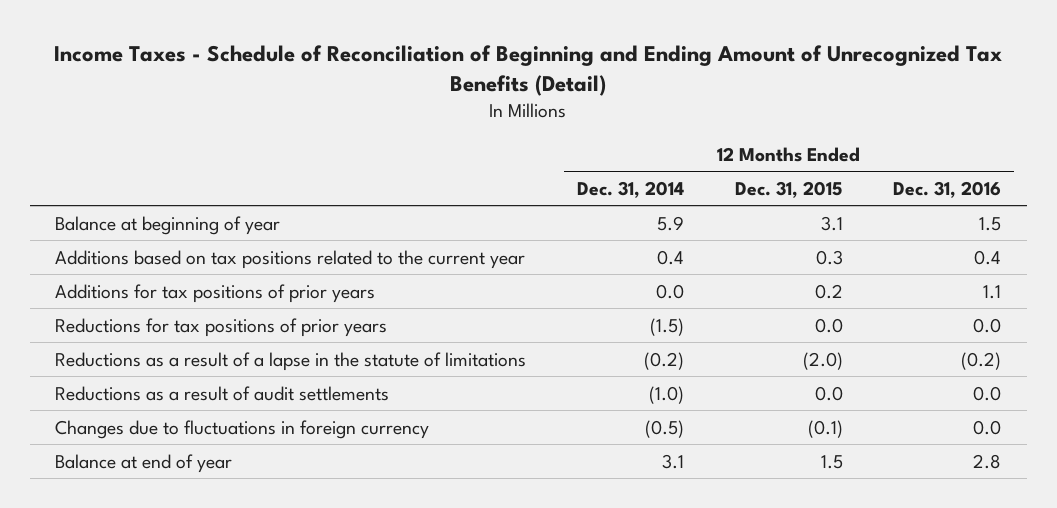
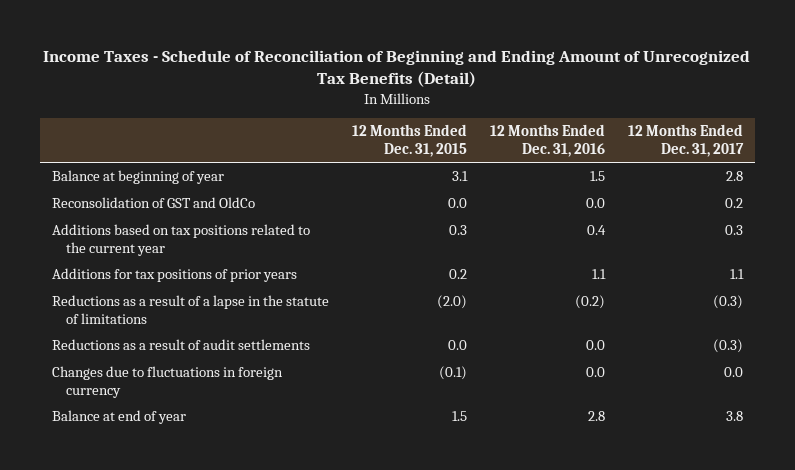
[577,180,685,198] Dec. 31, 2014 -> none
none -> [628,124,745,157] 12 Months Ended Dec. 31, 2017
none -> [51,197,255,209] Reconsolidation of GST and OldCo
[55,317,388,337] Reductions for tax positions of prior years -> none

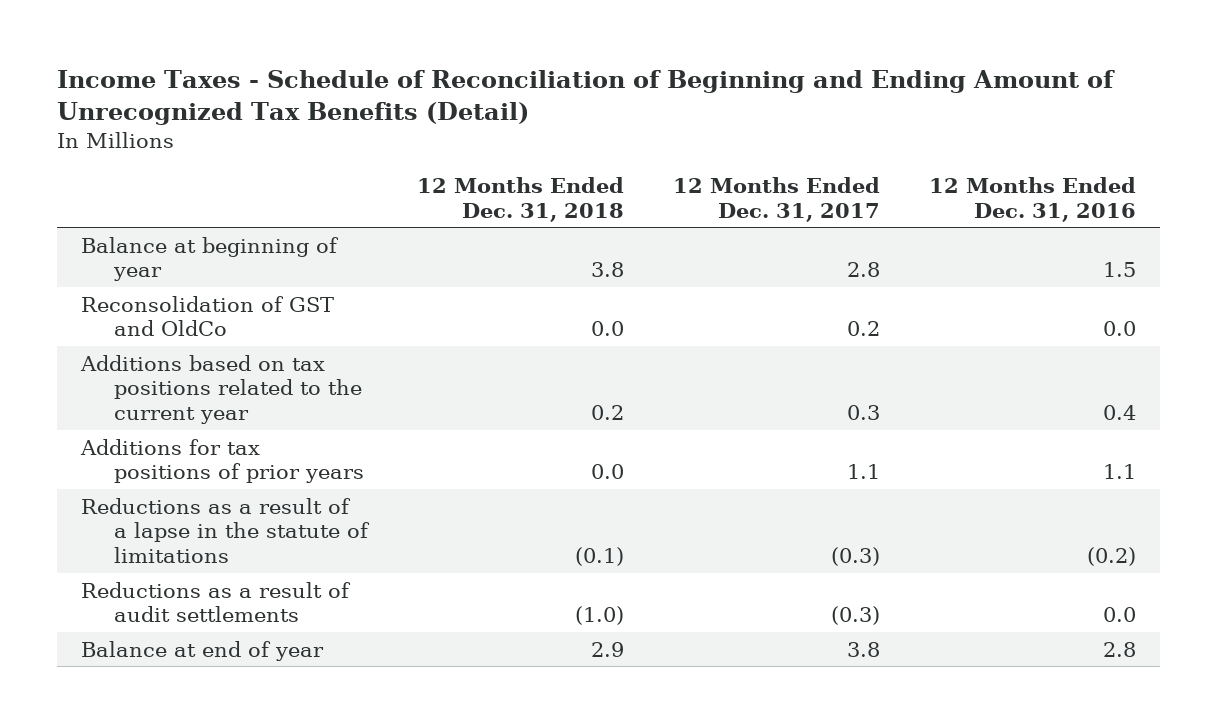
[351,124,467,157] 12 Months Ended Dec. 31, 2015 -> none
none -> [416,176,624,222] 12 Months Ended Dec. 31, 2018
[51,366,283,398] Changes due to fluctuations in foreign currency -> none

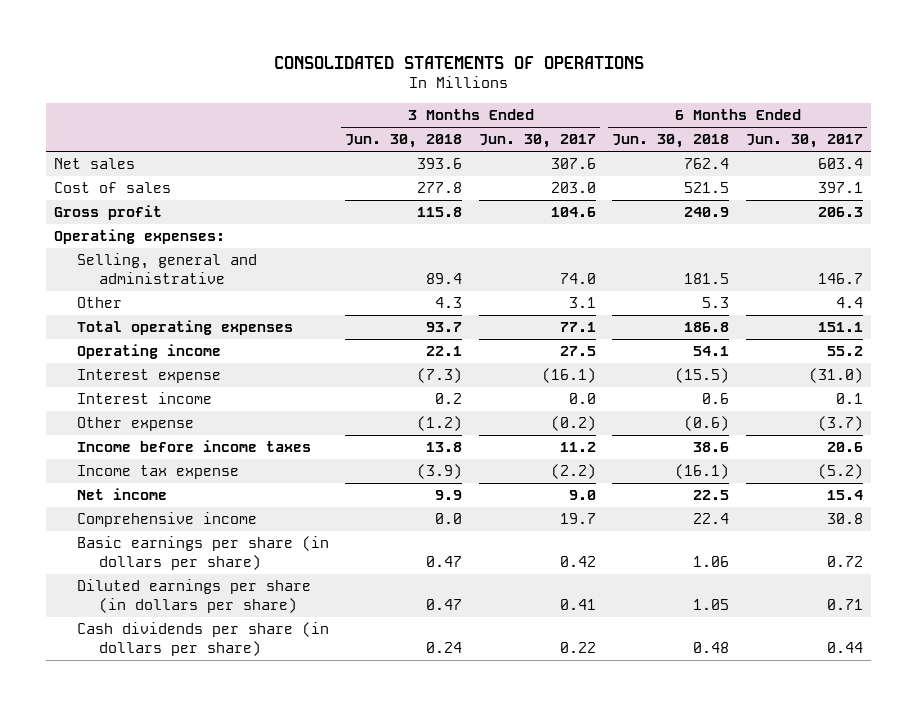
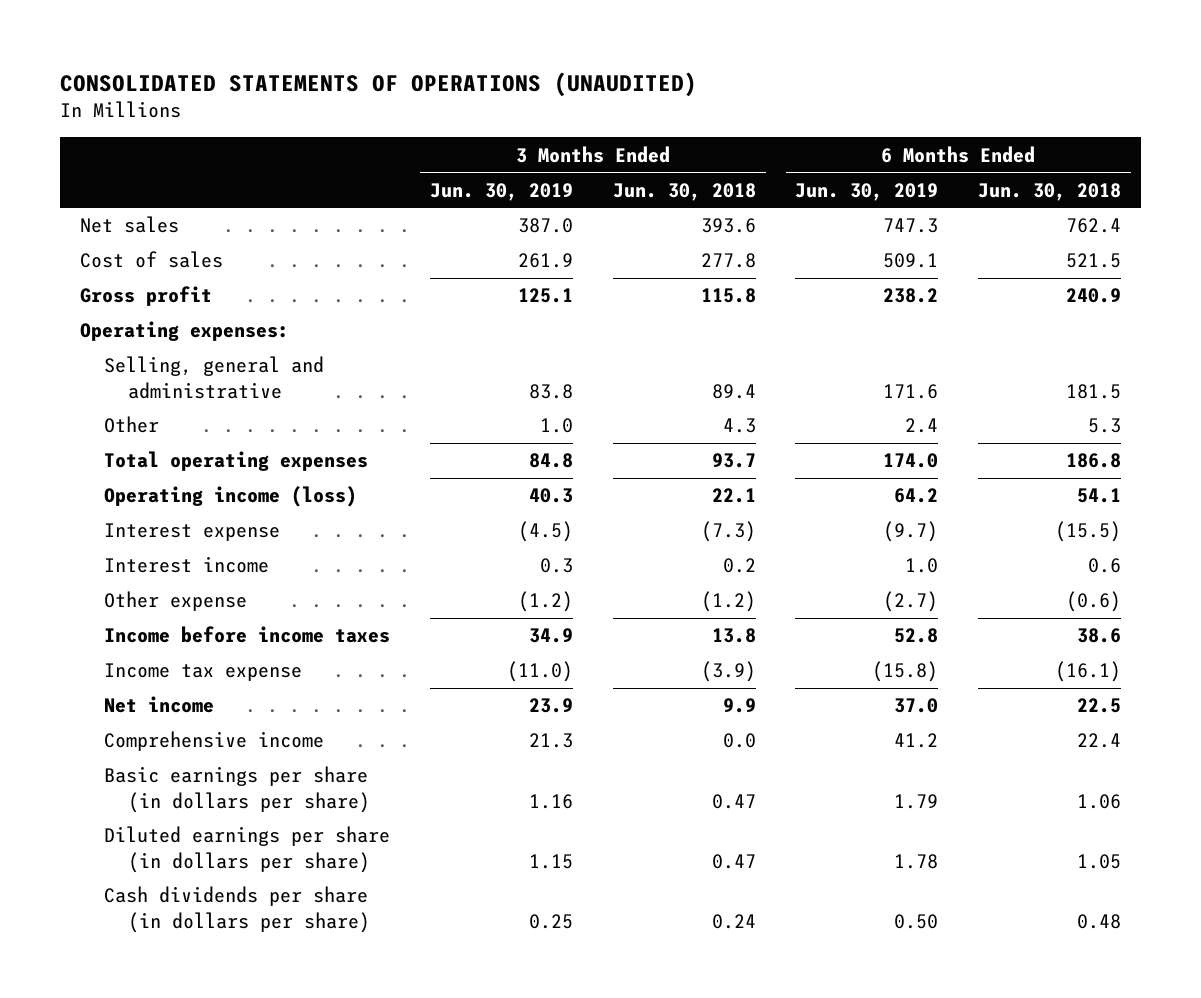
[273,55,644,69] CONSOLIDATED STATEMENTS OF OPERATIONS -> [60,71,698,97] CONSOLIDATED STATEMENTS OF OPERATIONS (UNAUDITED)
[478,134,596,149] Jun. 30, 2017 -> none
[746,134,864,149] Jun. 30, 2017 -> none
none -> [429,182,573,201] Jun. 30, 2019
none -> [795,182,939,201] Jun. 30, 2019
[76,344,221,360] Operating income -> [104,486,358,508] Operating income (loss)

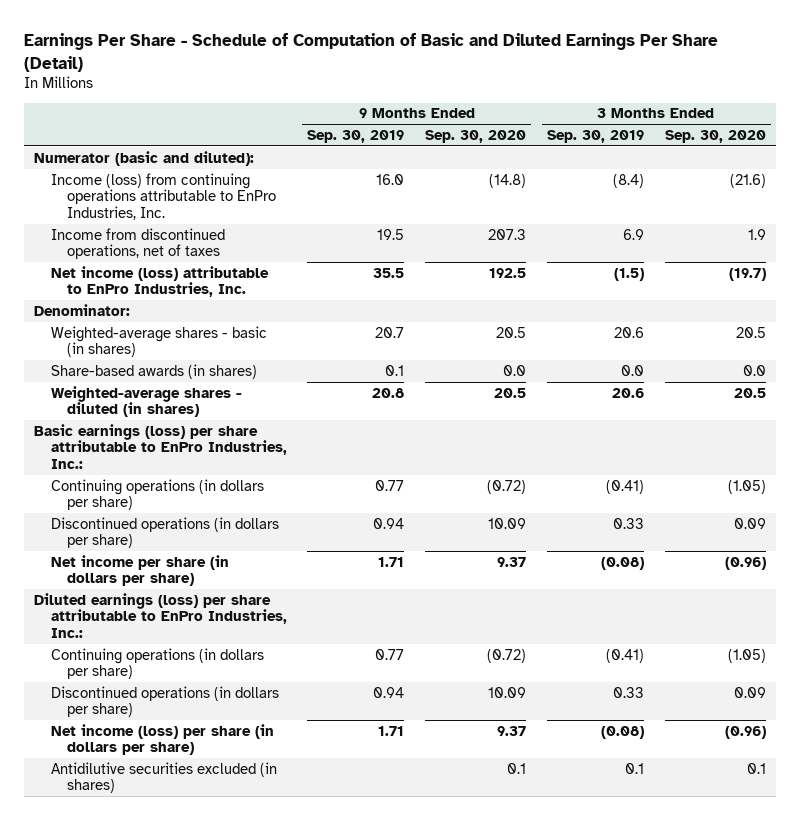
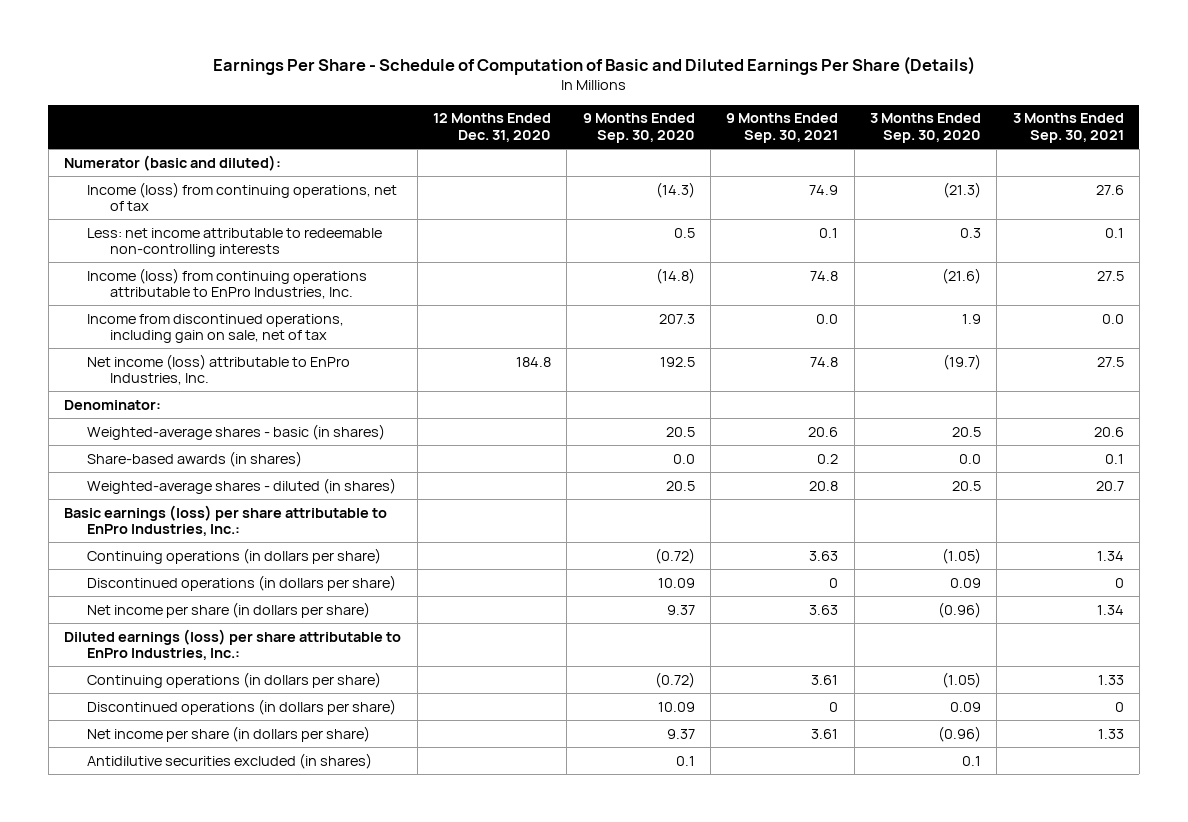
[23,33,718,72] Earnings Per Share - Schedule of Computation of Basic and Diluted Earnings Per Share (Detail) -> [212,55,975,75] Earnings Per Share - Schedule of Computation of Basic and Diluted Earnings Per Share (Details)
[307,129,405,143] Sep. 30, 2019 -> none
[547,129,645,143] Sep. 30, 2019 -> none
none -> [432,113,551,142] 12 Months Ended Dec. 31, 2020
none -> [726,113,839,143] 9 Months Ended Sep. 30, 2021
none -> [1012,113,1124,143] 3 Months Ended Sep. 30, 2021
none -> [87,181,398,212] Income (loss) from continuing operations, net of tax
none -> [87,227,383,258] Less: net income attributable to redeemable non-controlling interests
[50,227,225,260] Income from discontinued operations, net of taxes -> [87,313,345,344] Income from discontinued operations, including gain on sale, net of tax
[50,723,274,756] Net income (loss) per share (in dollars per share) -> [87,725,371,742] Net income per share (in dollars per share)

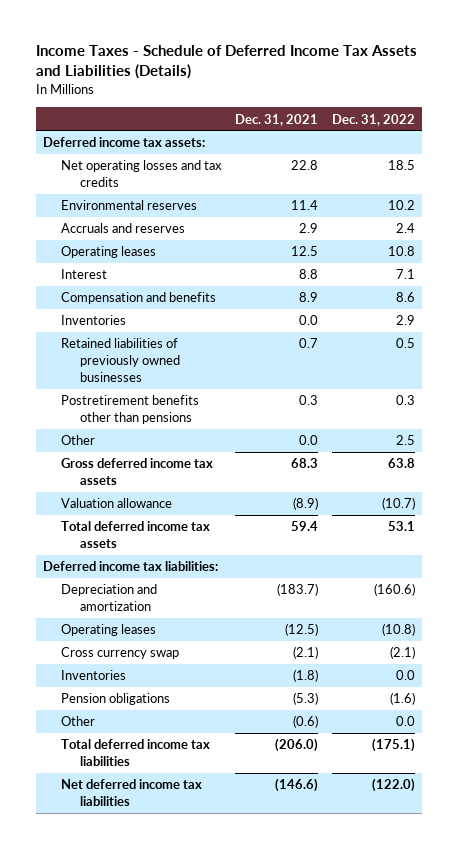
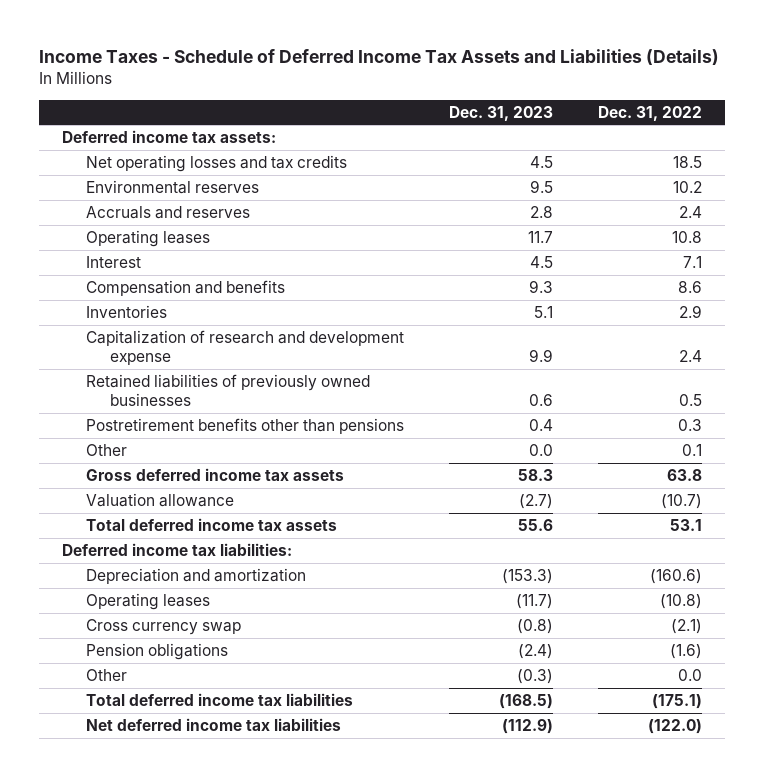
[235,113,319,126] Dec. 31, 2021 -> none
none -> [449,105,554,121] Dec. 31, 2023
none -> [86,330,405,366] Capitalization of research and development expense
[395,435,415,446] 2.5 -> [682,444,703,457] 0.1
[61,670,127,681] Inventories -> none

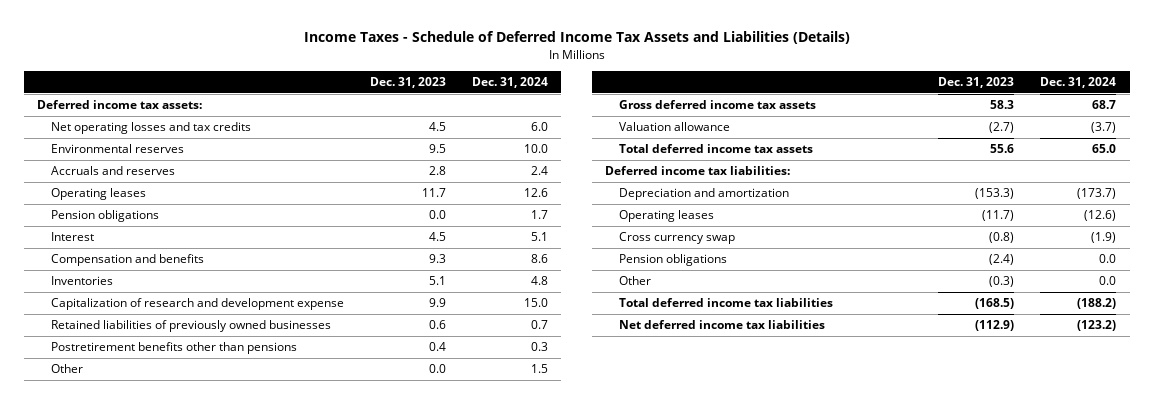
[598,105,703,121] Dec. 31, 2022 -> none
none -> [472,77,549,89] Dec. 31, 2024
none -> [50,210,159,223] Pension obligations

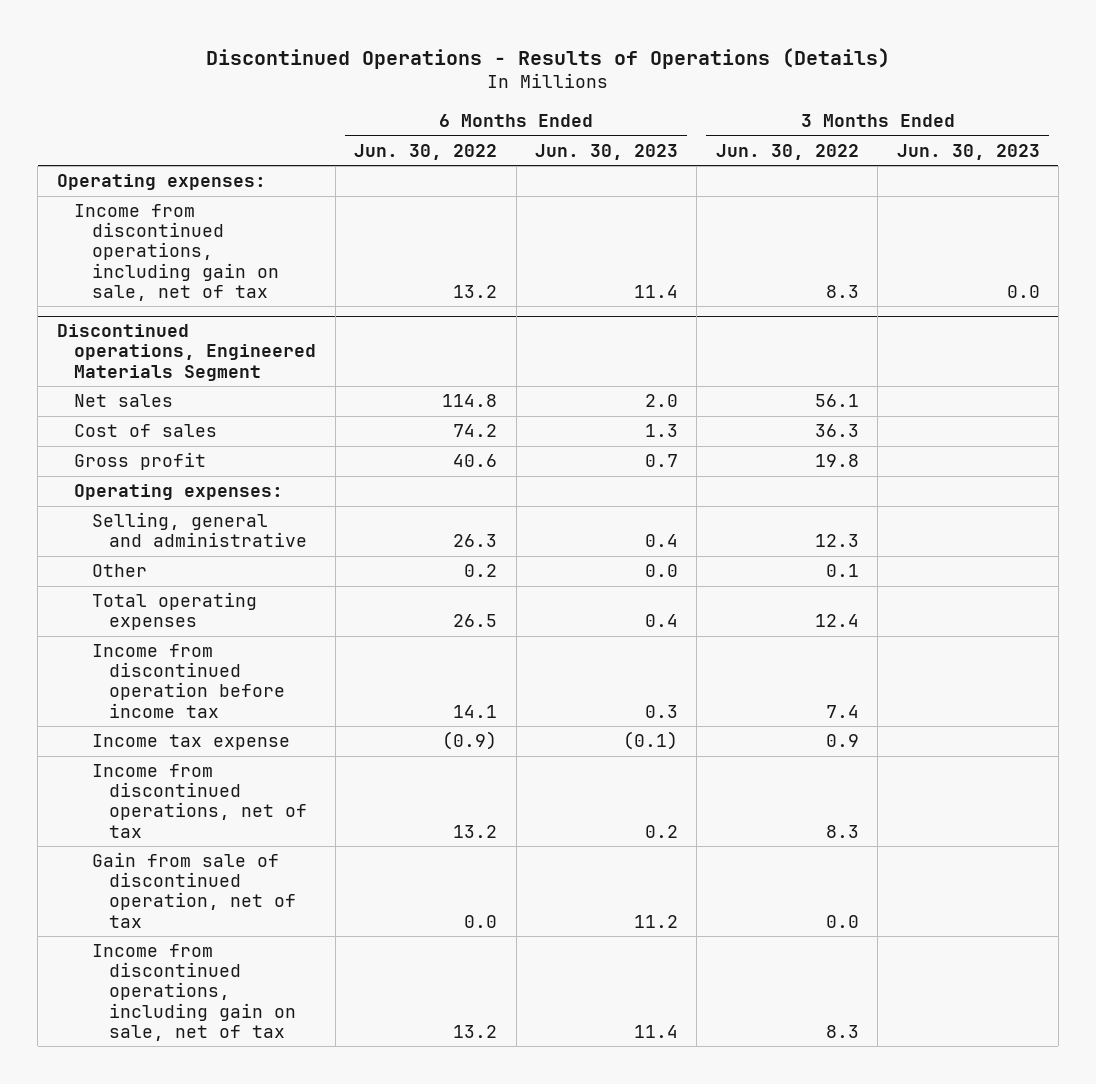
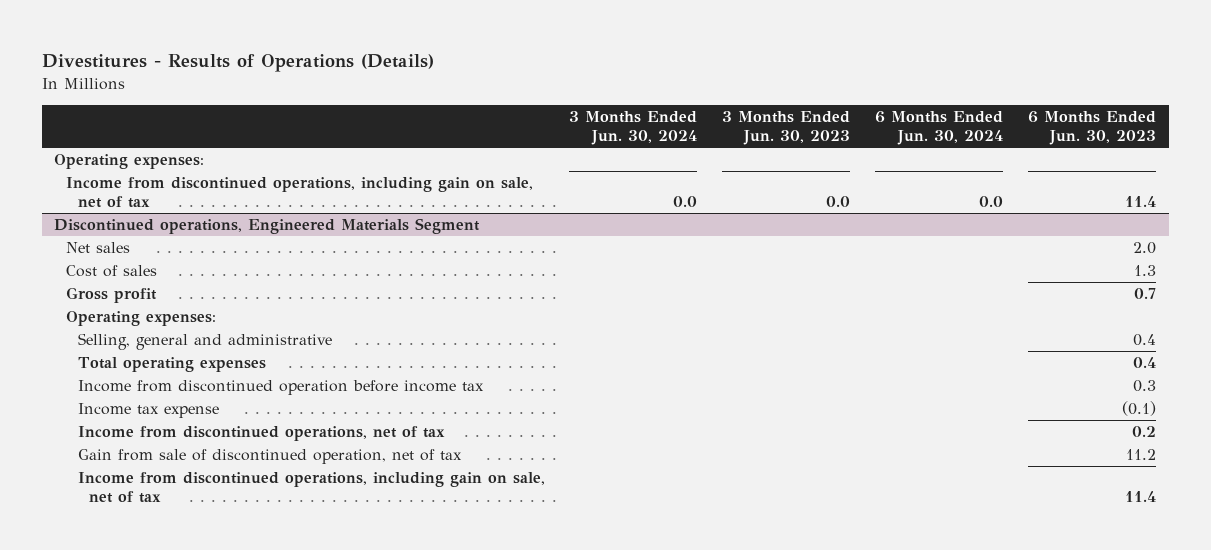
[206,47,891,69] Discontinued Operations - Results of Operations (Details) -> [41,53,434,72] Divestitures - Results of Operations (Details)
[354,143,498,160] Jun. 30, 2022 -> none
[715,143,859,160] Jun. 30, 2022 -> none
none -> [569,110,698,145] 3 Months Ended Jun. 30, 2024
none -> [875,110,1004,145] 6 Months Ended Jun. 30, 2024
[91,564,147,578] Other -> none

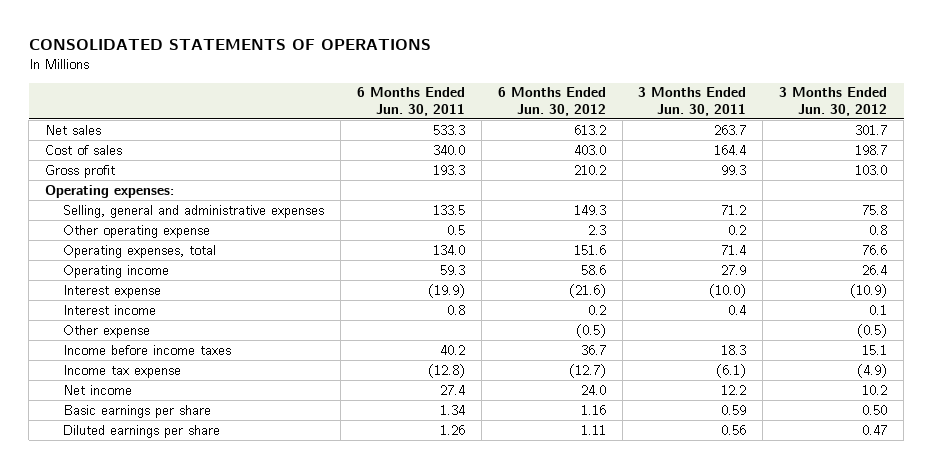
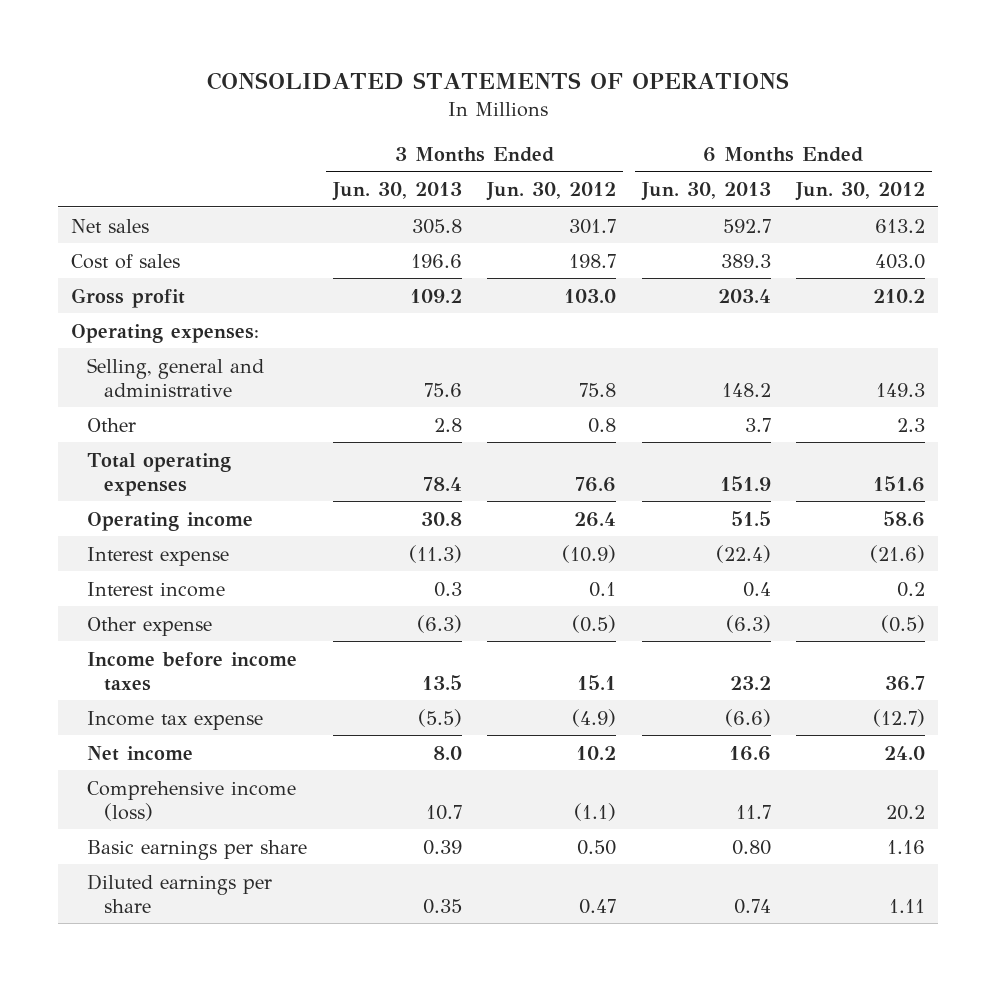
[356,87,465,116] 6 Months Ended Jun. 30, 2011 -> none
[638,87,747,116] 3 Months Ended Jun. 30, 2011 -> none
none -> [331,182,462,202] Jun. 30, 2013
none -> [640,182,771,202] Jun. 30, 2013
[63,204,325,218] Selling, general and administrative expenses -> [87,357,265,397] Selling, general and administrative
[63,224,211,238] Other operating expense -> [87,417,137,432] Other
[63,244,217,258] Operating expenses, total -> [87,452,232,496] Total operating expenses
none -> [87,780,297,821] Comprehensive income (loss)

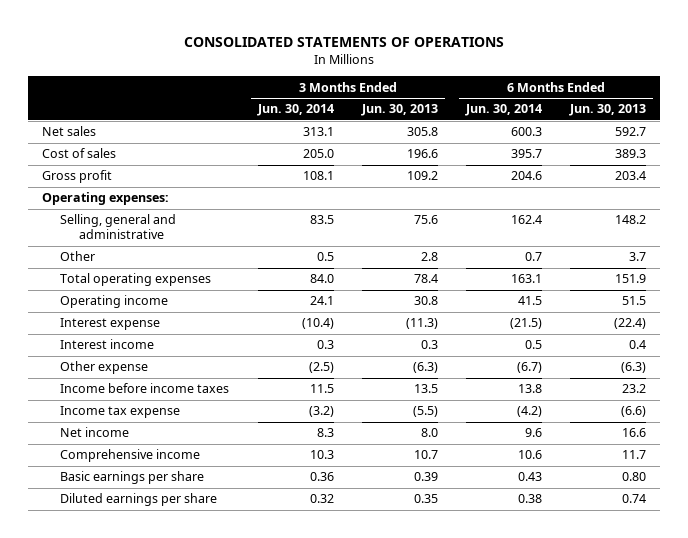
[486,182,617,202] Jun. 30, 2012 -> none
[795,182,926,202] Jun. 30, 2012 -> none
none -> [256,104,334,117] Jun. 30, 2014
none -> [464,104,542,117] Jun. 30, 2014
[87,780,297,821] Comprehensive income (loss) -> [60,449,201,463] Comprehensive income

